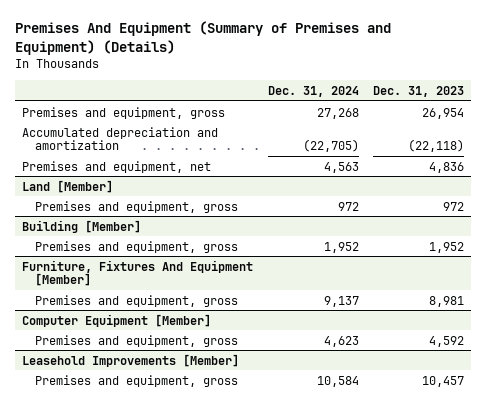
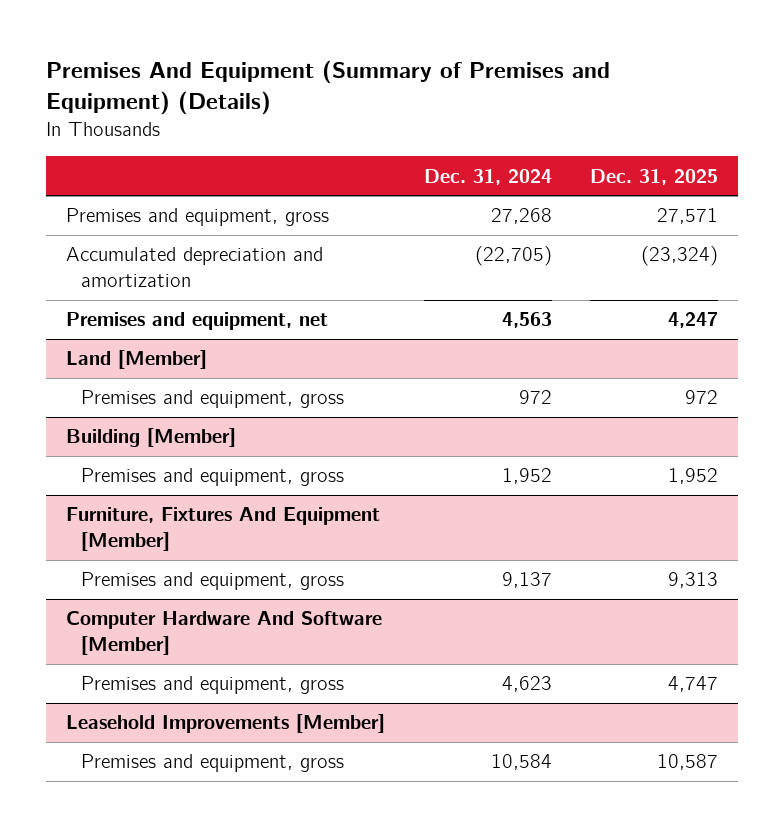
[372,85,464,97] Dec. 31, 2023 -> none
none -> [590,168,719,185] Dec. 31, 2025
[22,313,212,327] Computer Equipment [Member] -> [65,611,382,656] Computer Hardware And Software [Member]

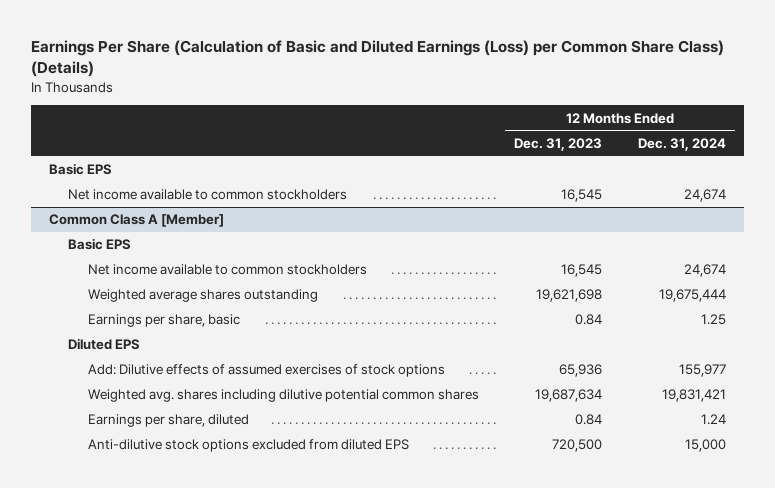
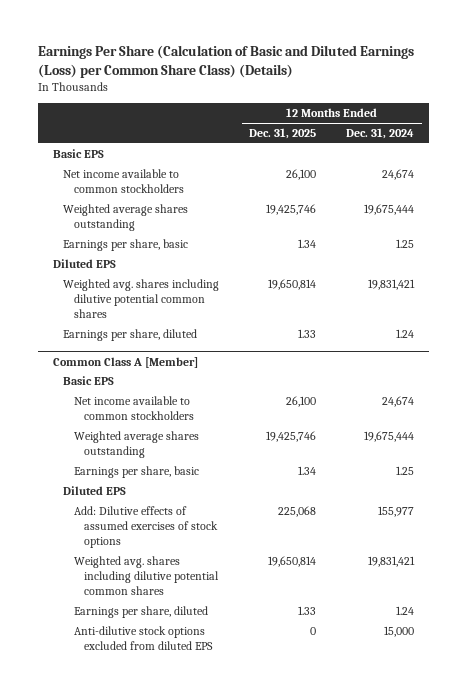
[514,137,603,151] Dec. 31, 2023 -> none
none -> [249,127,317,139] Dec. 31, 2025
none -> [63,203,189,232] Weighted average shares outstanding
none -> [63,238,189,251] Earnings per share, basic
none -> [52,258,116,268] Diluted EPS
none -> [63,278,220,319] Weighted avg. shares including dilutive potential common shares
none -> [63,328,198,341] Earnings per share, diluted

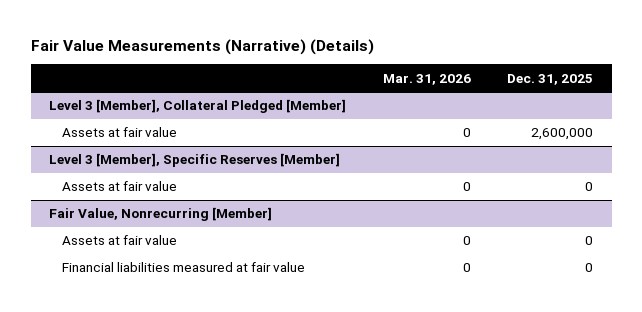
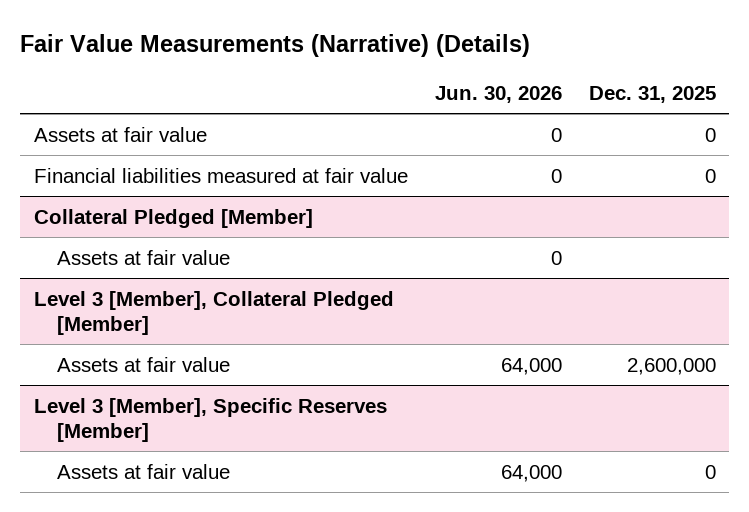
[382,73,471,85] Mar. 31, 2026 -> none
none -> [434,86,562,104] Jun. 30, 2026
none -> [33,126,207,142] Assets at fair value
none -> [33,167,408,183] Financial liabilities measured at fair value
none -> [33,208,313,228] Collateral Pledged [Member]
none -> [56,249,230,265] Assets at fair value
[48,207,272,222] Fair Value, Nonrecurring [Member] -> none
[61,235,177,246] Assets at fair value -> none
[61,262,305,273] Financial liabilities measured at fair value -> none

